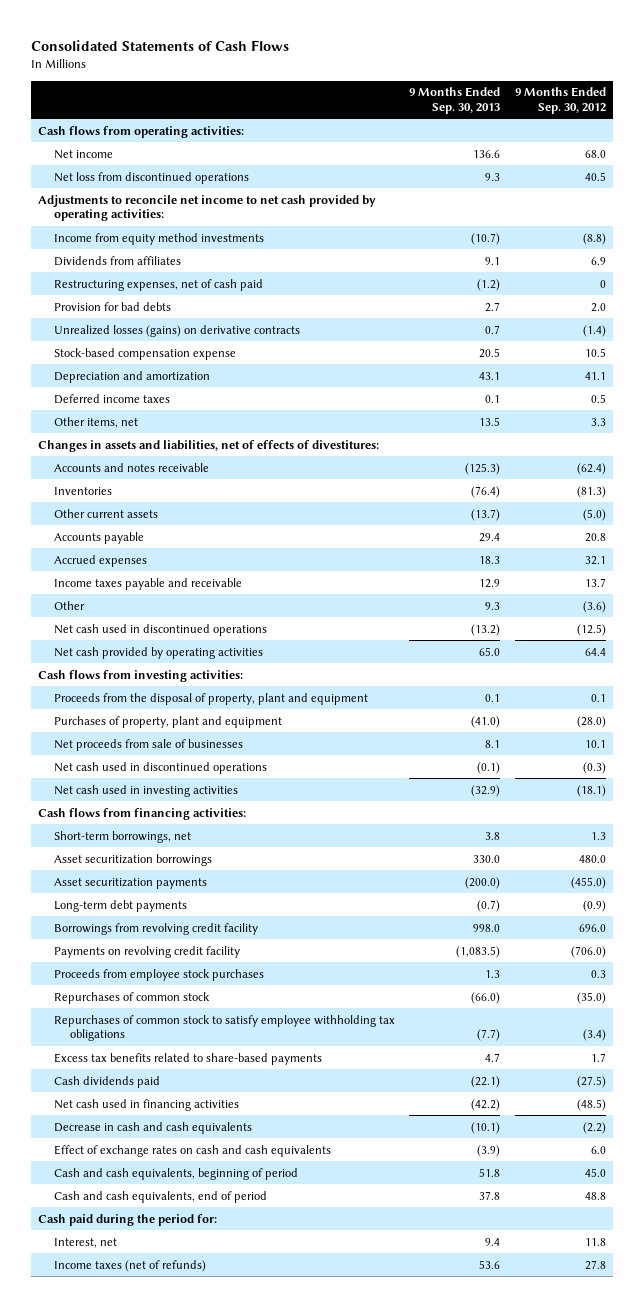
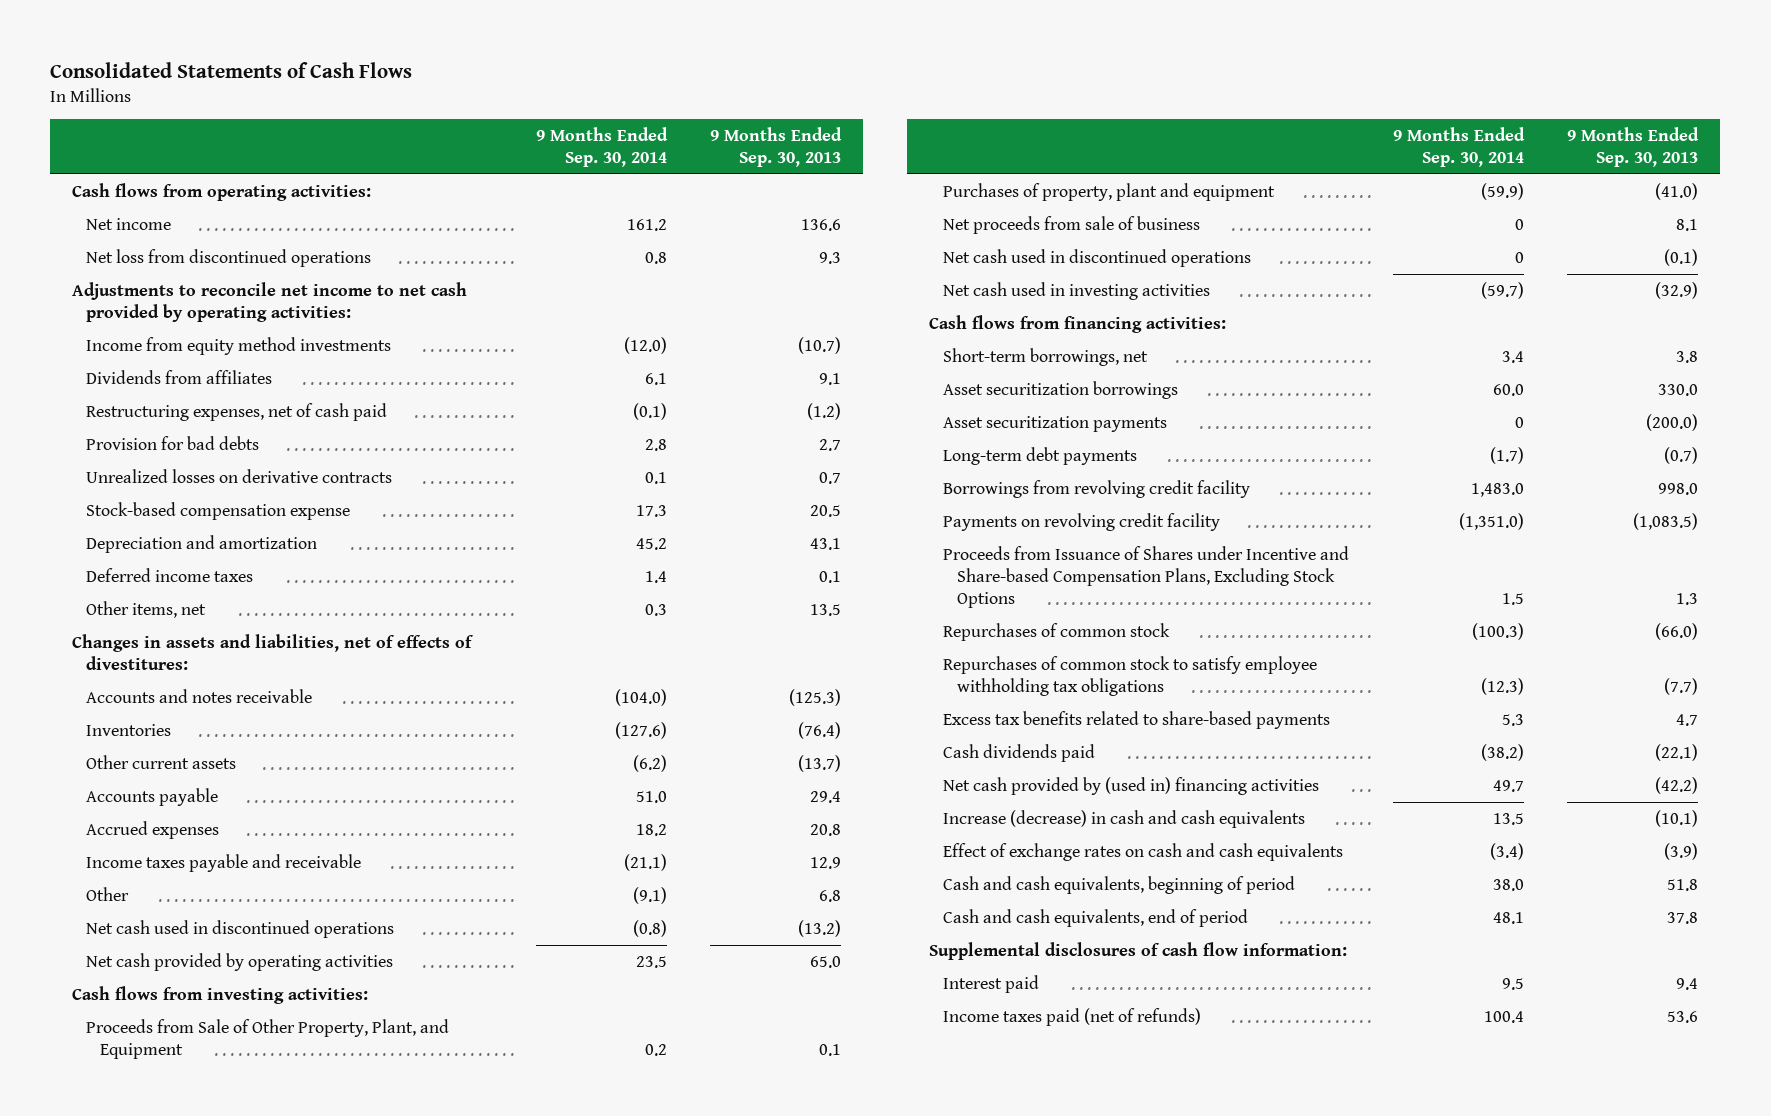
[514,87,606,115] 9 Months Ended Sep. 30, 2012 -> none
none -> [535,126,668,167] 9 Months Ended Sep. 30, 2014
[54,324,301,337] Unrealized losses (gains) on derivative contracts -> [86,468,393,483] Unrealized losses on derivative contracts
[479,555,501,564] 18.3 -> [810,823,842,836] 20.8
[485,601,501,610] 9.3 -> [819,889,842,902] 6.8
[54,692,369,705] Proceeds from the disposal of property, plant and equipment -> [86,1018,450,1059] Proceeds from Sale of Other Property, Plant, and Equipment
[54,738,244,751] Net proceeds from sale of businesses -> [943,215,1201,234] Net proceeds from sale of business
[54,968,265,981] Proceeds from employee stock purchases -> none
none -> [943,545,1350,608] Proceeds from Issuance of Shares under Incentive and Share-based Compensation Plans, Excluding Stock Options
[54,1098,240,1111] Net cash used in financing activities -> [943,776,1320,795] Net cash provided by (used in) financing activities
[54,1121,253,1134] Decrease in cash and cash equivalents -> [943,809,1306,828] Increase (decrease) in cash and cash equivalents
[38,1213,218,1226] Cash paid during the period for: -> none
none -> [929,941,1348,960] Supplemental disclosures of cash flow information:
[54,1237,118,1248] Interest, net -> [943,974,1040,993] Interest paid
[54,1259,207,1272] Income taxes (net of refunds) -> [943,1007,1202,1026] Income taxes paid (net of refunds)

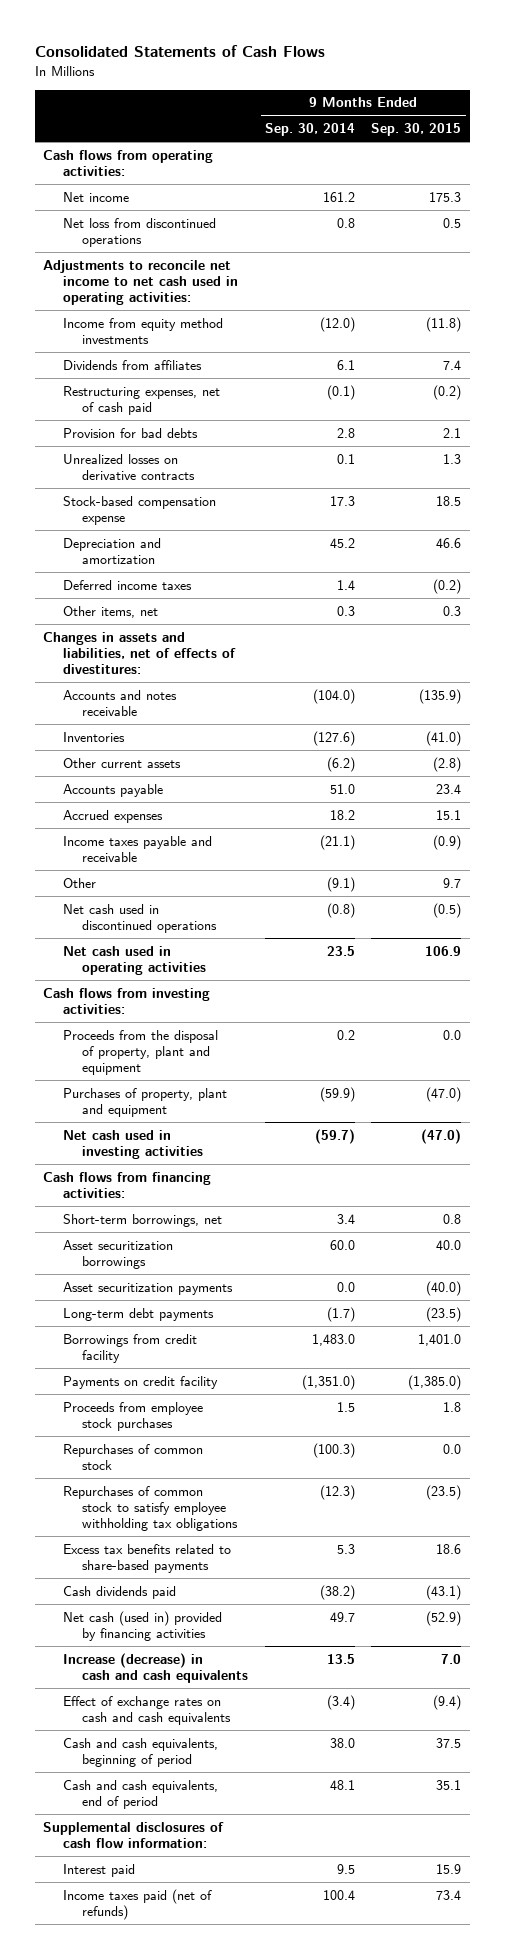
[710,126,843,167] 9 Months Ended Sep. 30, 2013 -> none
none -> [371,123,462,137] Sep. 30, 2015
[72,281,468,322] Adjustments to reconcile net income to net cash provided by operating activities: -> [43,259,238,306] Adjustments to reconcile net income to net cash used in operating activities:
[86,952,394,971] Net cash provided by operating activities -> [62,945,207,976] Net cash used in operating activities
[86,1018,450,1059] Proceeds from Sale of Other Property, Plant, and Equipment -> [62,1029,218,1076] Proceeds from the disposal of property, plant and equipment
[943,215,1201,234] Net proceeds from sale of business -> none
[943,248,1252,267] Net cash used in discontinued operations -> none
[1514,416,1524,428] 0 -> [336,1281,355,1292] 0.0
[943,479,1251,498] Borrowings from revolving credit facility -> [62,1333,197,1364] Borrowings from credit facility
[943,512,1221,531] Payments on revolving credit facility -> [62,1375,218,1389] Payments on credit facility
[943,545,1350,608] Proceeds from Issuance of Shares under Incentive and Share-based Compensation Plans, Excluding Stock Options -> [62,1401,203,1432] Proceeds from employee stock purchases
[943,776,1320,795] Net cash provided by (used in) financing activities -> [62,1610,222,1642] Net cash (used in) provided by financing activities

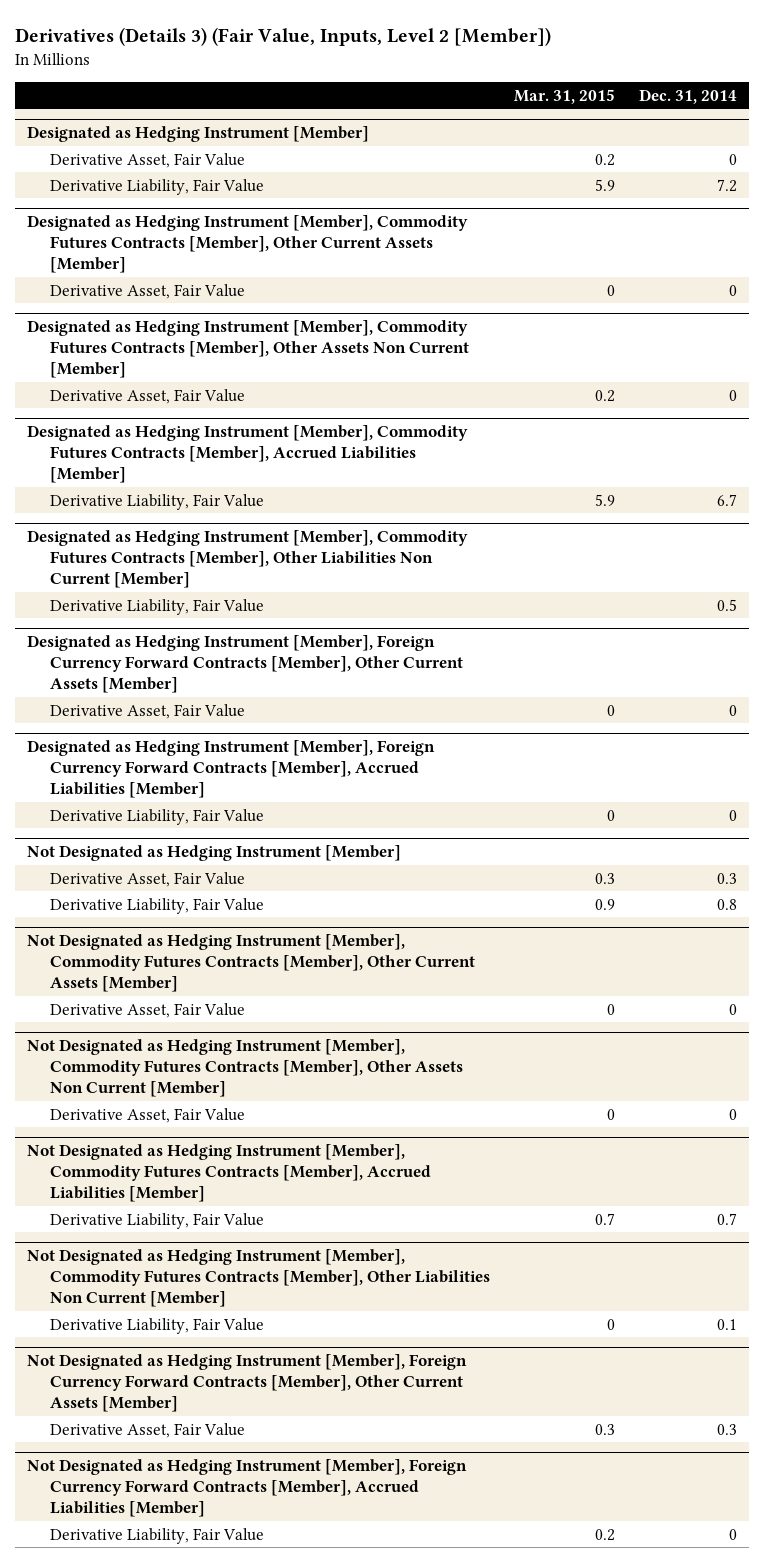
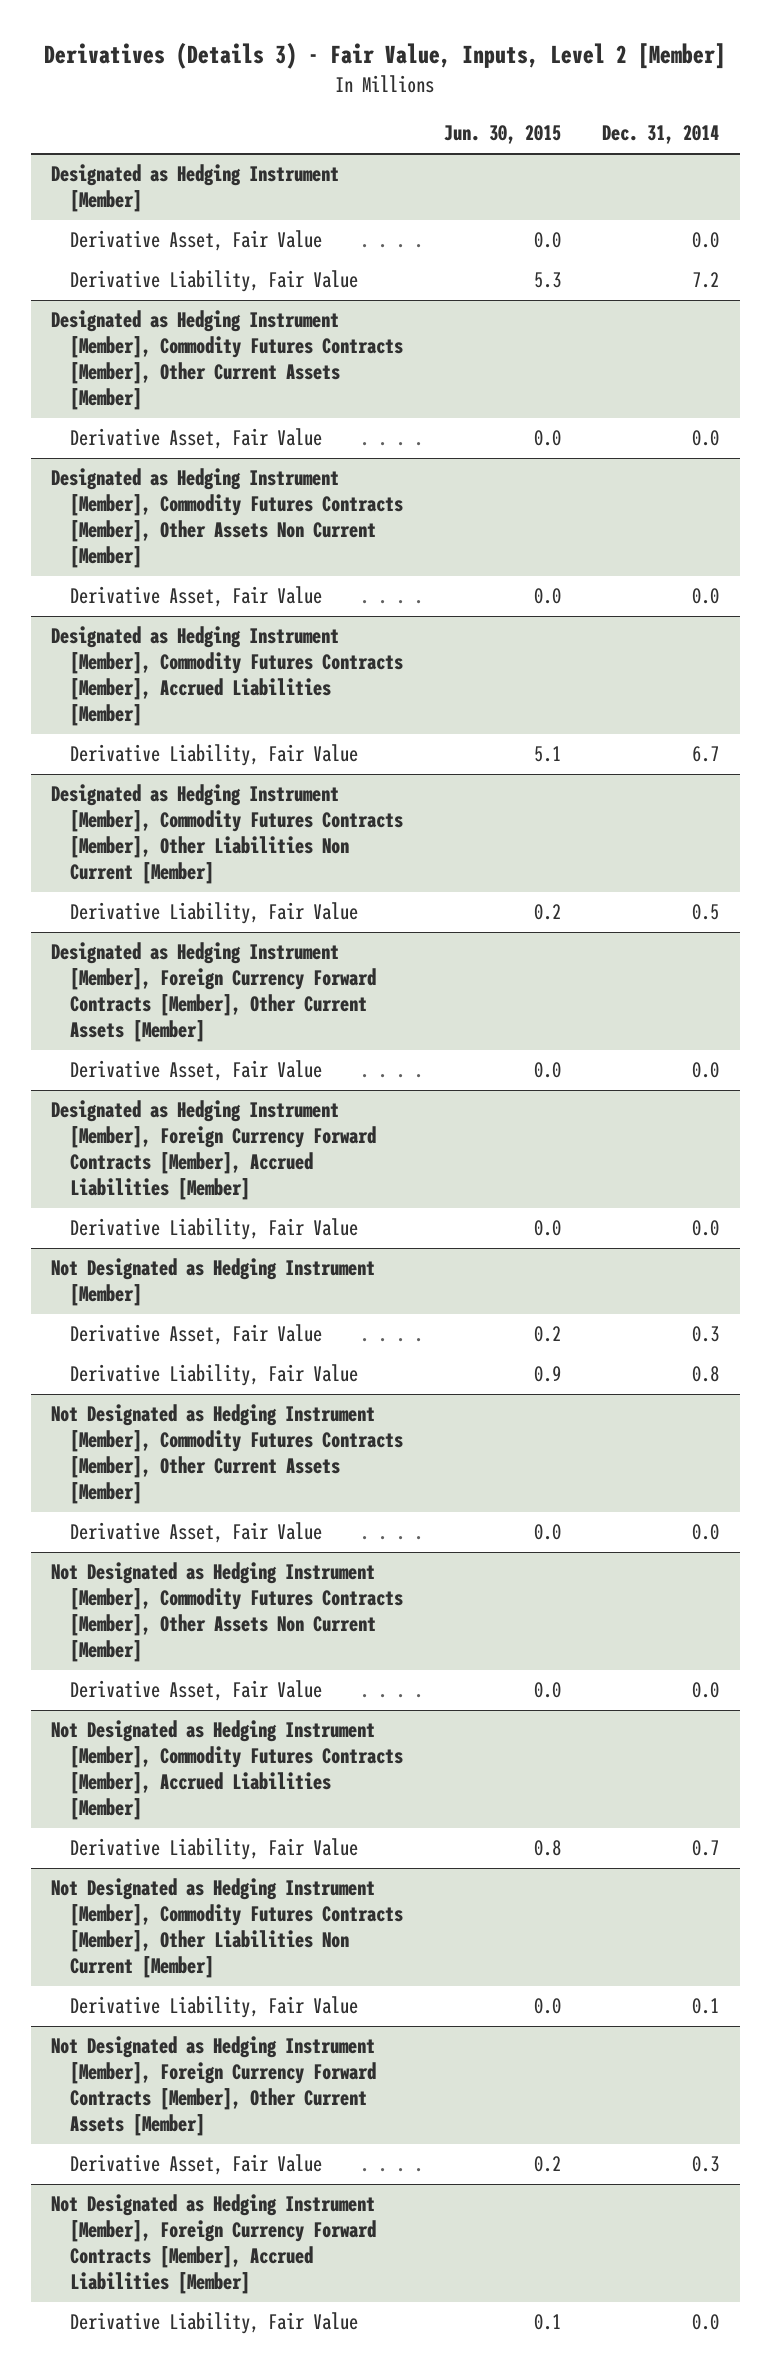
[15,26,552,46] Derivatives (Details 3) (Fair Value, Inputs, Level 2 [Member]) -> [44,42,727,70] Derivatives (Details 3) - Fair Value, Inputs, Level 2 [Member]
[513,88,615,104] Mar. 31, 2015 -> none
none -> [443,125,561,145] Jun. 30, 2015
[728,153,737,165] 0 -> [692,232,720,249] 0.0
[728,284,737,296] 0 -> [692,430,720,447] 0.0
[728,389,737,401] 0 -> [692,588,720,605] 0.0
[728,704,737,716] 0 -> [692,1062,720,1079] 0.0
[728,809,737,821] 0 -> [692,1220,720,1237] 0.0
[728,1003,737,1015] 0 -> [692,1524,720,1541] 0.0
[728,1108,737,1120] 0 -> [692,1682,720,1699] 0.0
[728,1528,737,1540] 0 -> [692,2314,720,2331] 0.0

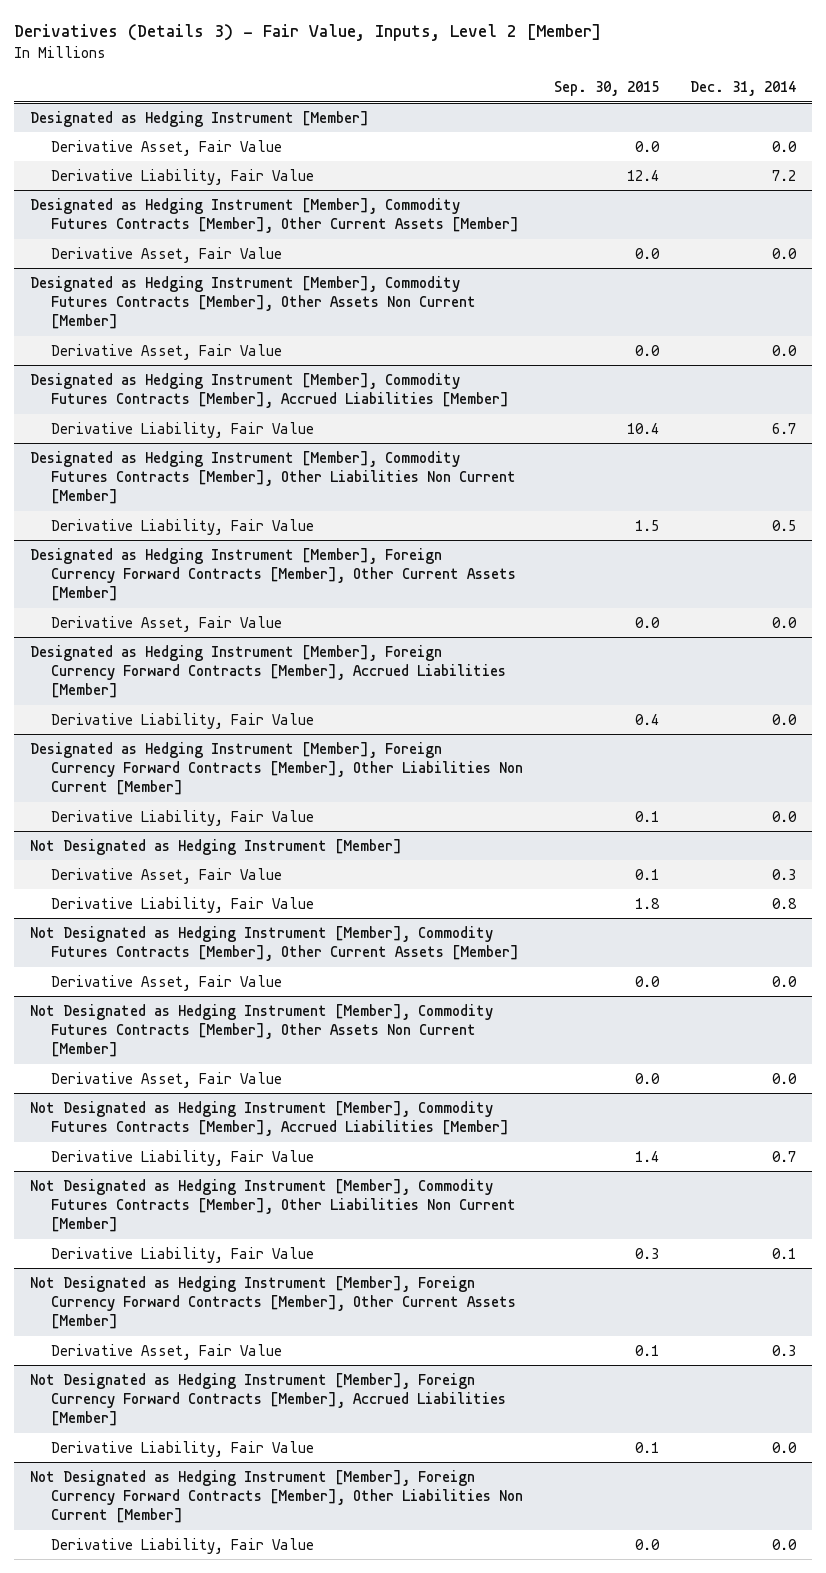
[443,125,561,145] Jun. 30, 2015 -> none
none -> [553,81,659,97] Sep. 30, 2015
none -> [29,741,523,796] Designated as Hedging Instrument [Member], Foreign Currency Forward Contracts [Member], Other Liabilities Non Current [Member]
none -> [50,809,314,826] Derivative Liability, Fair Value
none -> [29,1469,523,1524] Not Designated as Hedging Instrument [Member], Foreign Currency Forward Contracts [Member], Other Liabilities Non Current [Member]
none -> [50,1537,314,1554] Derivative Liability, Fair Value

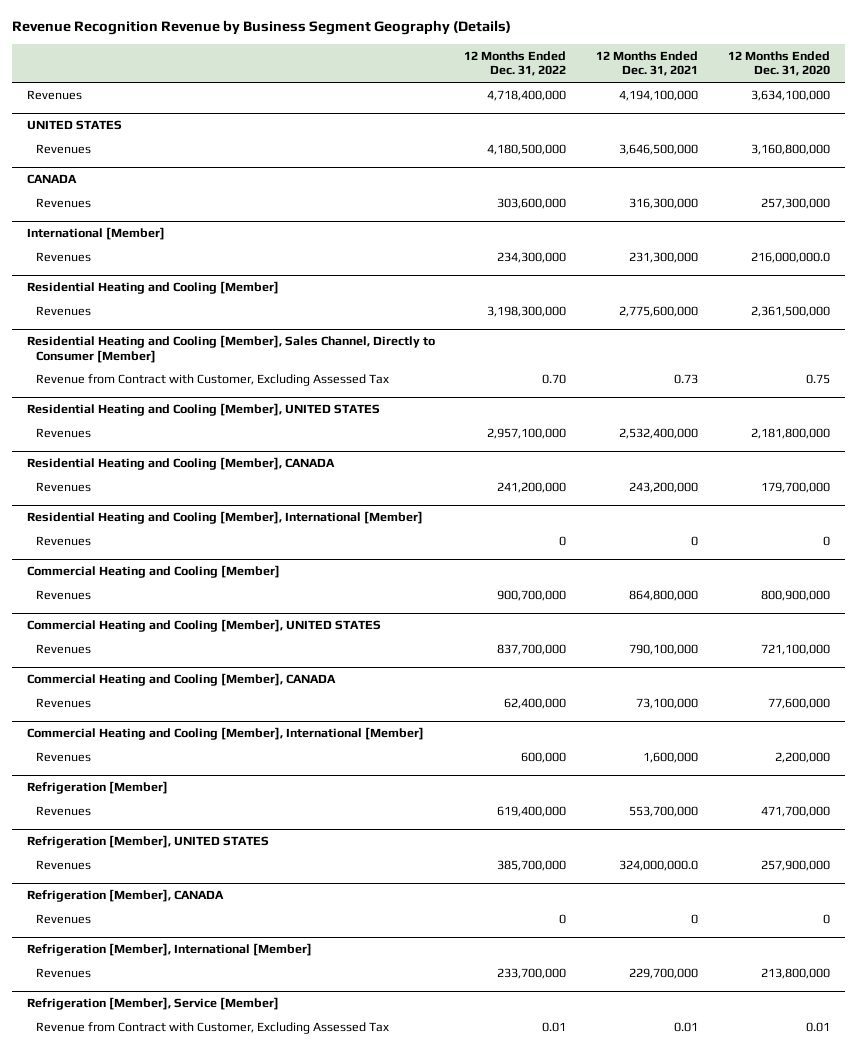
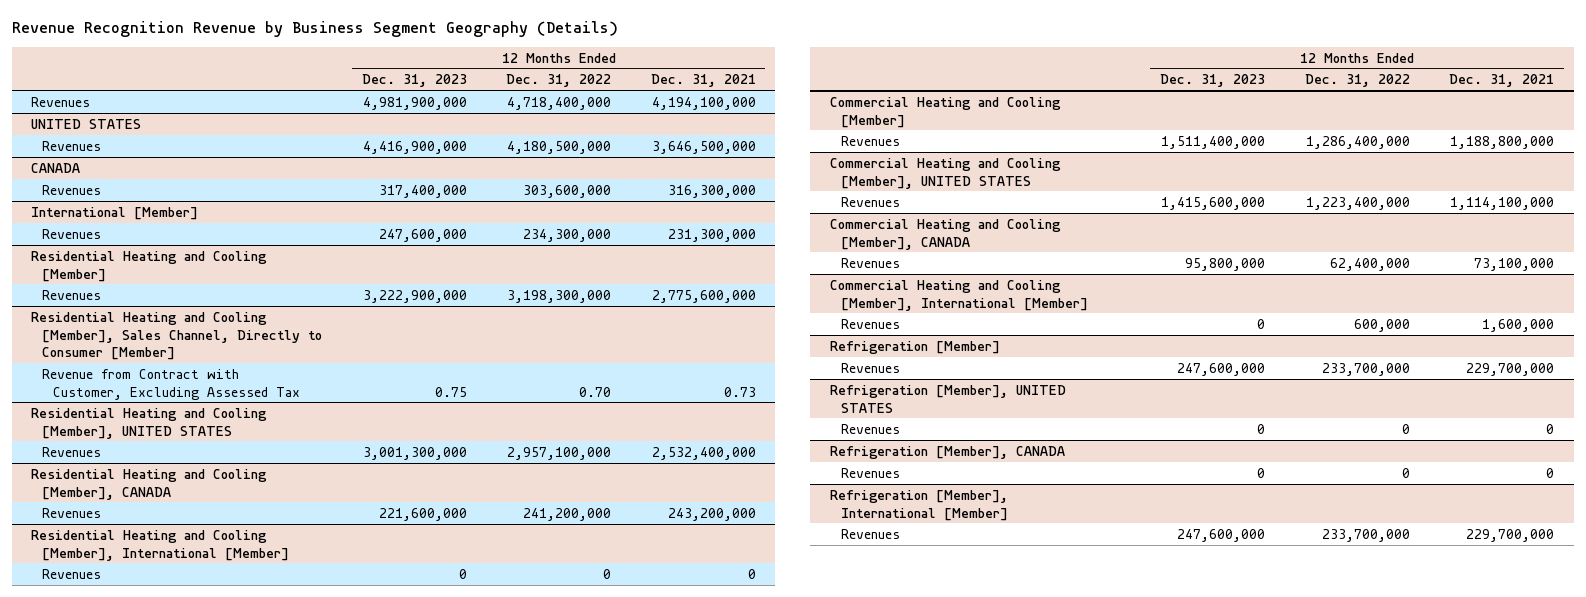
[727,50,830,77] 12 Months Ended Dec. 31, 2020 -> none
none -> [361,74,467,88] Dec. 31, 2023
[497,589,567,601] 900,700,000 -> [1305,135,1410,149] 1,286,400,000
[629,589,699,601] 864,800,000 -> [1450,135,1555,149] 1,188,800,000
[497,643,567,655] 837,700,000 -> [1305,196,1410,210] 1,223,400,000
[629,643,699,655] 790,100,000 -> [1450,196,1555,210] 1,114,100,000
[497,805,567,817] 619,400,000 -> [1321,362,1410,376] 233,700,000
[629,805,699,817] 553,700,000 -> [1466,362,1555,376] 229,700,000
[497,859,567,871] 385,700,000 -> [1401,423,1410,434] 0
[619,859,699,871] 324,000,000.0 -> [1546,423,1555,434] 0
[26,997,279,1011] Refrigeration [Member], Service [Member] -> none
[36,1021,390,1034] Revenue from Contract with Customer, Excluding Assessed Tax -> none

